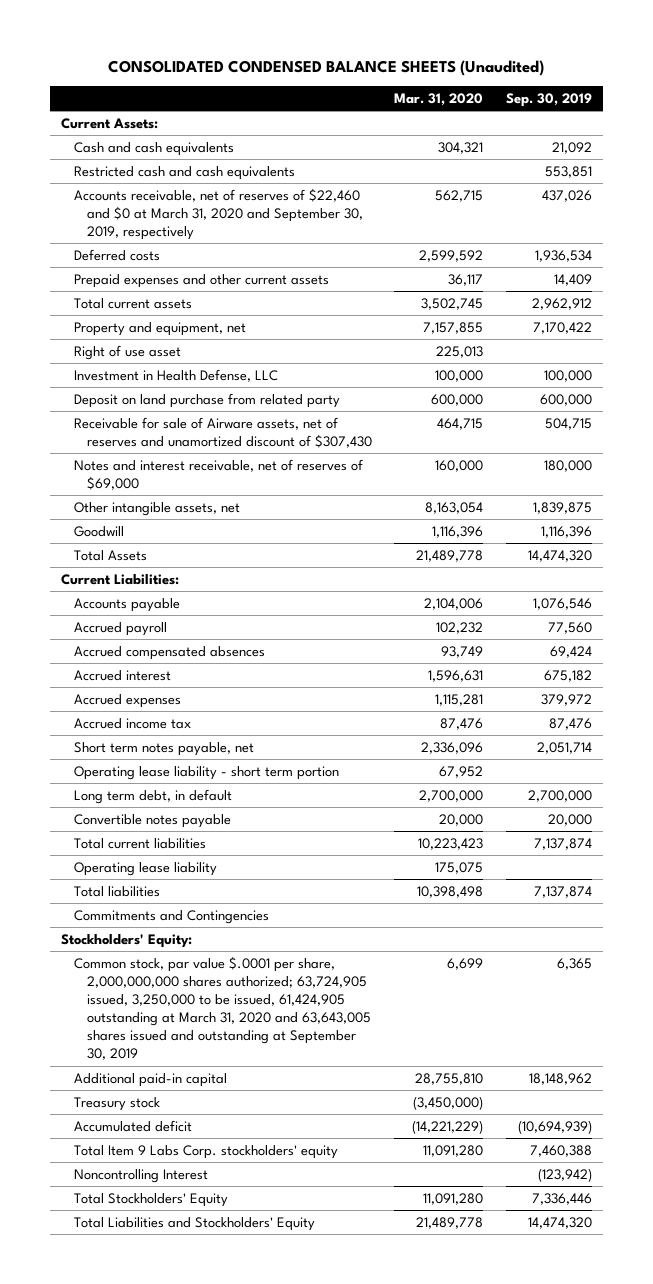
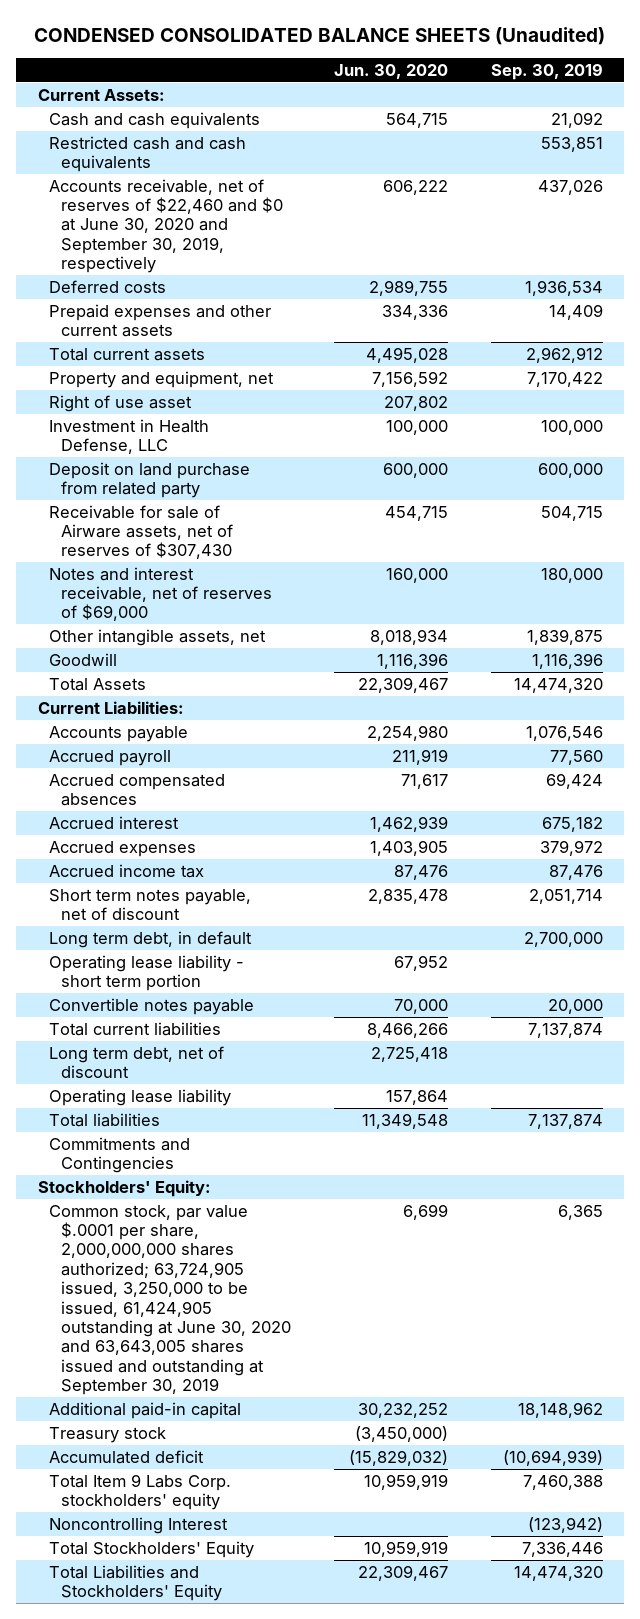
[108,59,545,76] CONSOLIDATED CONDENSED BALANCE SHEETS (Unaudited) -> [34,26,606,45] CONDENSED CONSOLIDATED BALANCE SHEETS (Unaudited)
[394,92,484,106] Mar. 31, 2020 -> none
none -> [333,63,448,79] Jun. 30, 2020
[73,187,363,240] Accounts receivable, net of reserves of $22,460 and $0 at March 31, 2020 and September 30, 2019, respectively -> [49,178,284,274] Accounts receivable, net of reserves of $22,460 and $0 at June 30, 2020 and September 30, 2019, respectively
[73,416,372,448] Receivable for sale of Airware assets, net of reserves and unamortized discount of $307,430 -> [49,504,234,560] Receivable for sale of Airware assets, net of reserves of $307,430
[73,741,254,756] Short term notes payable, net -> [49,888,252,921] Short term notes payable, net of discount
[73,765,339,780] Operating lease liability - short term portion -> [49,954,245,992] Operating lease liability - short term portion
none -> [49,1045,225,1079] Long term debt, net of discount
[73,955,371,1061] Common stock, par value $.0001 per share, 2,000,000,000 shares authorized; 63,724,905 issued, 3,250,000 to be issued, 61,424,905 outstanding at March 31, 2020 and 63,643,005 shares issued and outstanding at September 30, 2019 -> [49,1204,292,1396] Common stock, par value $.0001 per share, 2,000,000,000 shares authorized; 63,724,905 issued, 3,250,000 to be issued, 61,424,905 outstanding at June 30, 2020 and 63,643,005 shares issued and outstanding at September 30, 2019

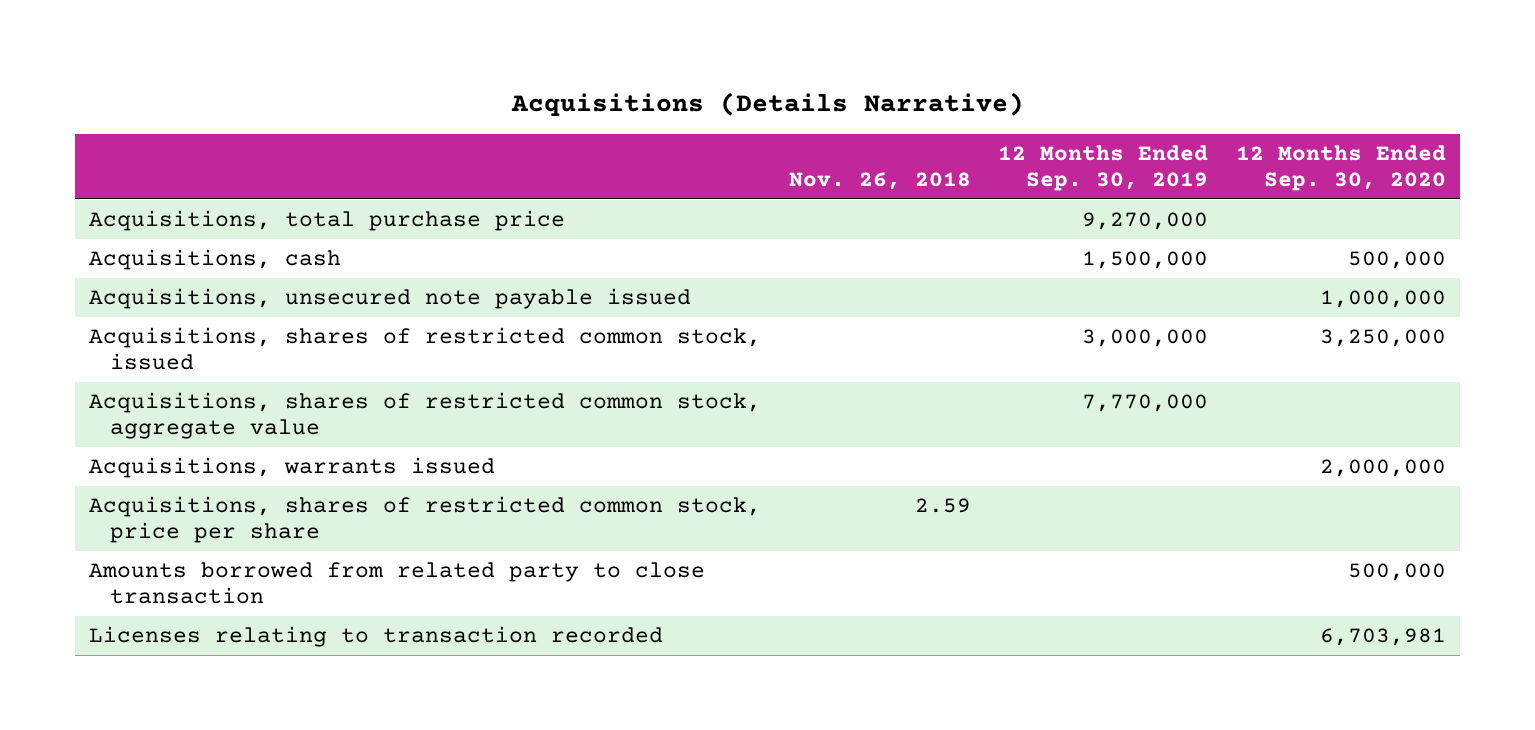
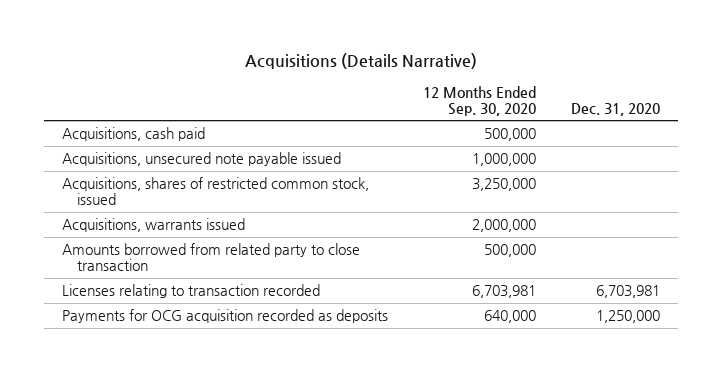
[788,172,971,191] Nov. 26, 2018 -> none
[998,144,1209,192] 12 Months Ended Sep. 30, 2019 -> none
none -> [571,102,661,116] Dec. 31, 2020
[89,210,566,232] Acquisitions, total purchase price -> none
[89,249,342,271] Acquisitions, cash -> [61,127,205,142] Acquisitions, cash paid
[89,392,762,440] Acquisitions, shares of restricted common stock, aggregate value -> none
[89,496,762,544] Acquisitions, shares of restricted common stock, price per share -> none
none -> [61,309,388,324] Payments for OCG acquisition recorded as deposits

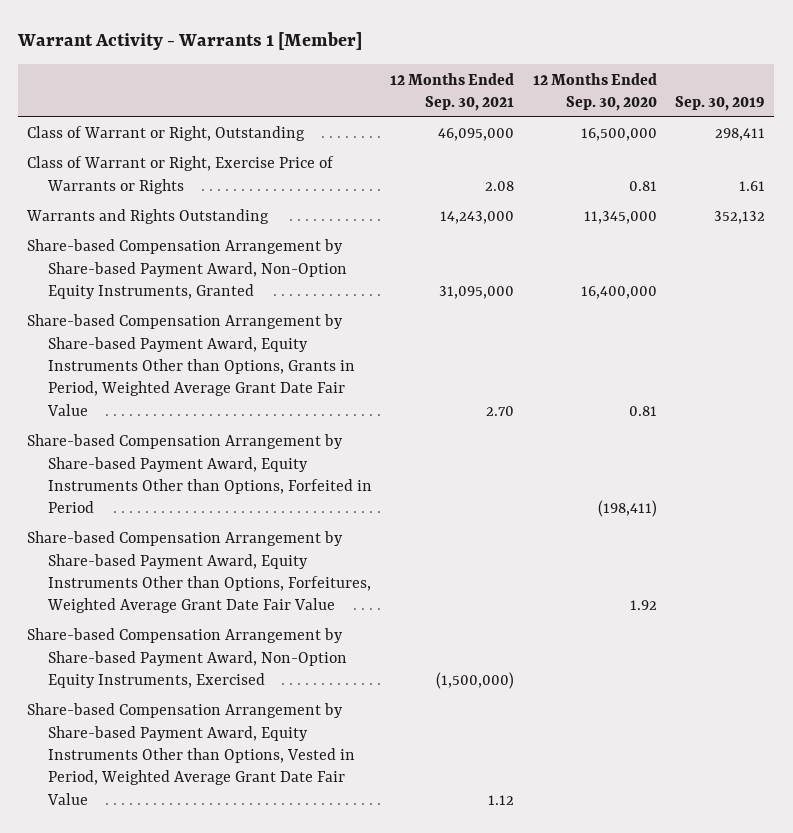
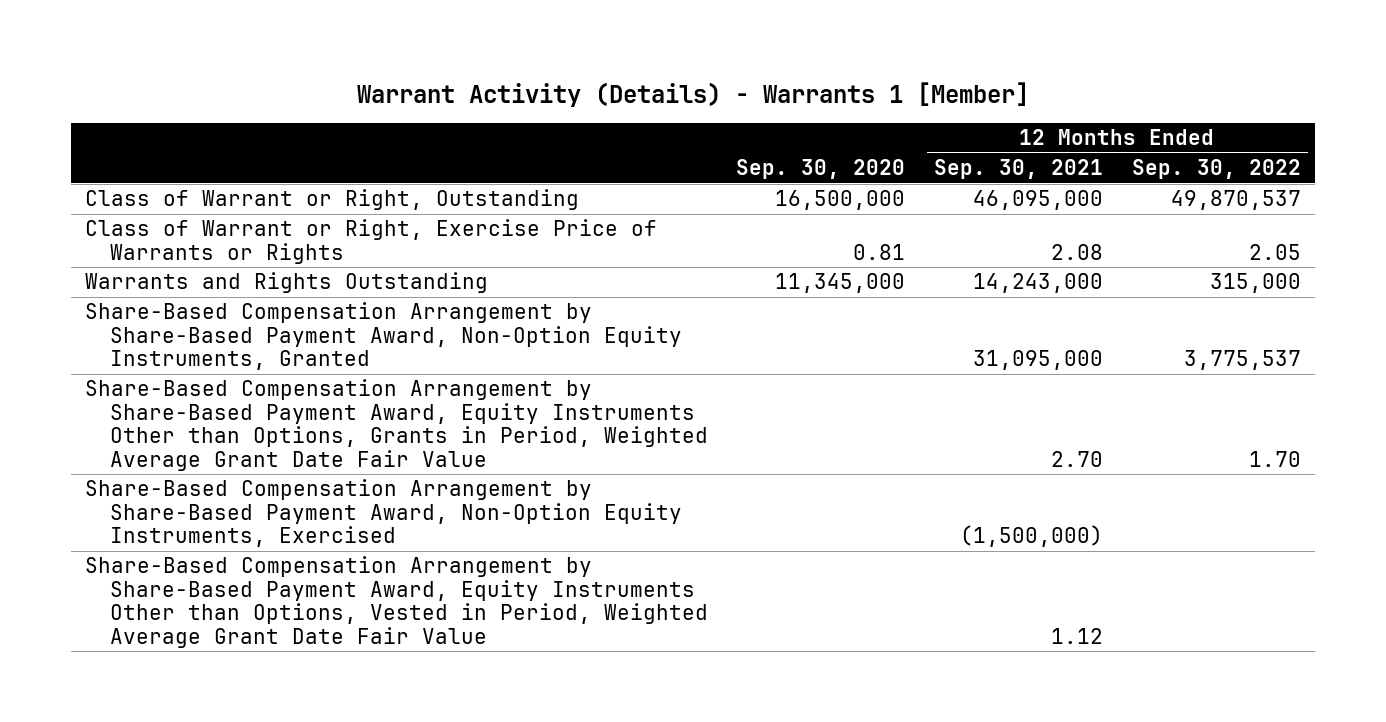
[17,32,363,51] Warrant Activity - Warrants 1 [Member] -> [356,81,1029,107] Warrant Activity (Details) - Warrants 1 [Member]
[532,72,657,111] 12 Months Ended Sep. 30, 2020 -> none
[675,95,766,111] Sep. 30, 2019 -> none
none -> [736,159,906,180] Sep. 30, 2020
none -> [1131,159,1301,180] Sep. 30, 2022
[27,434,373,514] Share-based Compensation Arrangement by Share-based Payment Award, Equity Instruments Other than Options, Forfeited in Period -> none
[27,531,372,614] Share-based Compensation Arrangement by Share-based Payment Award, Equity Instruments Other than Options, Forfeitures, Weighted Average Grant Date Fair Value -> none
[27,239,348,300] Share-based Compensation Arrangement by Share-based Payment Award, Non-Option Equity Instruments, Granted -> [85,302,682,371] Share-Based Compensation Arrangement by Share-Based Payment Award, Non-Option Equity Instruments, Granted
[27,314,356,416] Share-based Compensation Arrangement by Share-based Payment Award, Equity Instruments Other than Options, Grants in Period, Weighted Average Grant Date Fair Value -> [85,379,708,471] Share-Based Compensation Arrangement by Share-Based Payment Award, Equity Instruments Other than Options, Grants in Period, Weighted Average Grant Date Fair Value
[27,628,348,689] Share-based Compensation Arrangement by Share-based Payment Award, Non-Option Equity Instruments, Exercised -> [85,479,682,548] Share-Based Compensation Arrangement by Share-Based Payment Award, Non-Option Equity Instruments, Exercised
[27,703,356,805] Share-based Compensation Arrangement by Share-based Payment Award, Equity Instruments Other than Options, Vested in Period, Weighted Average Grant Date Fair Value -> [85,556,708,648] Share-Based Compensation Arrangement by Share-Based Payment Award, Equity Instruments Other than Options, Vested in Period, Weighted Average Grant Date Fair Value

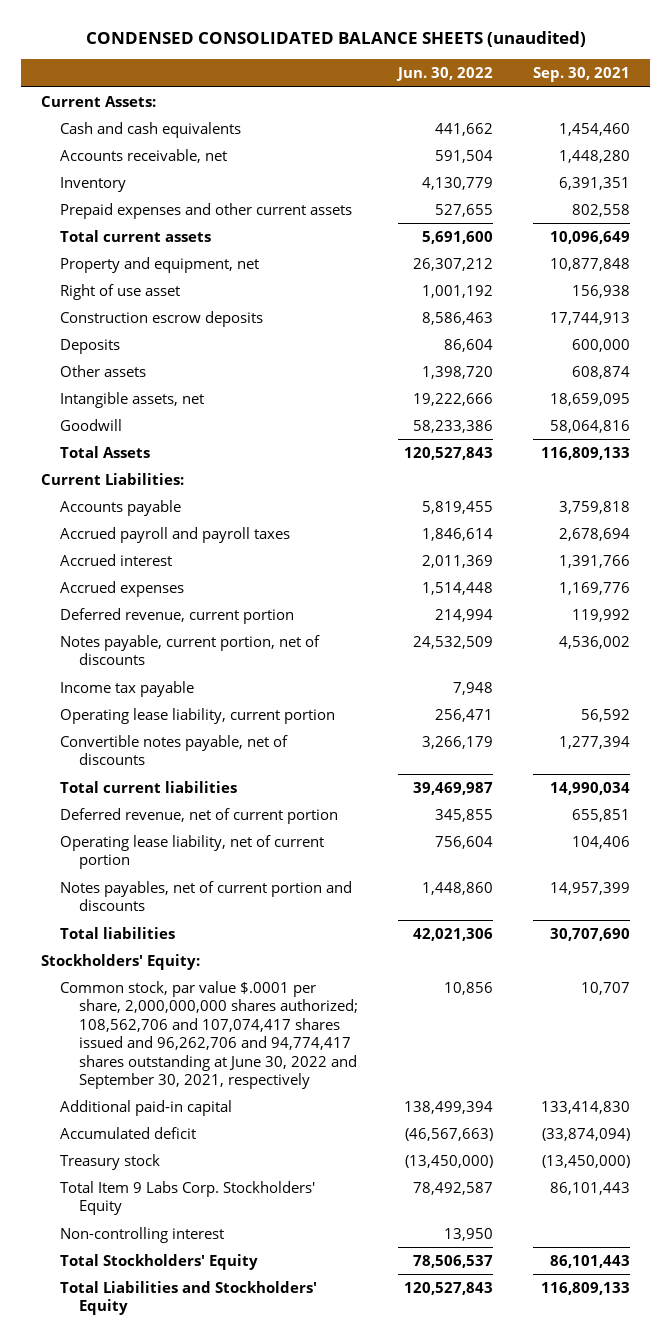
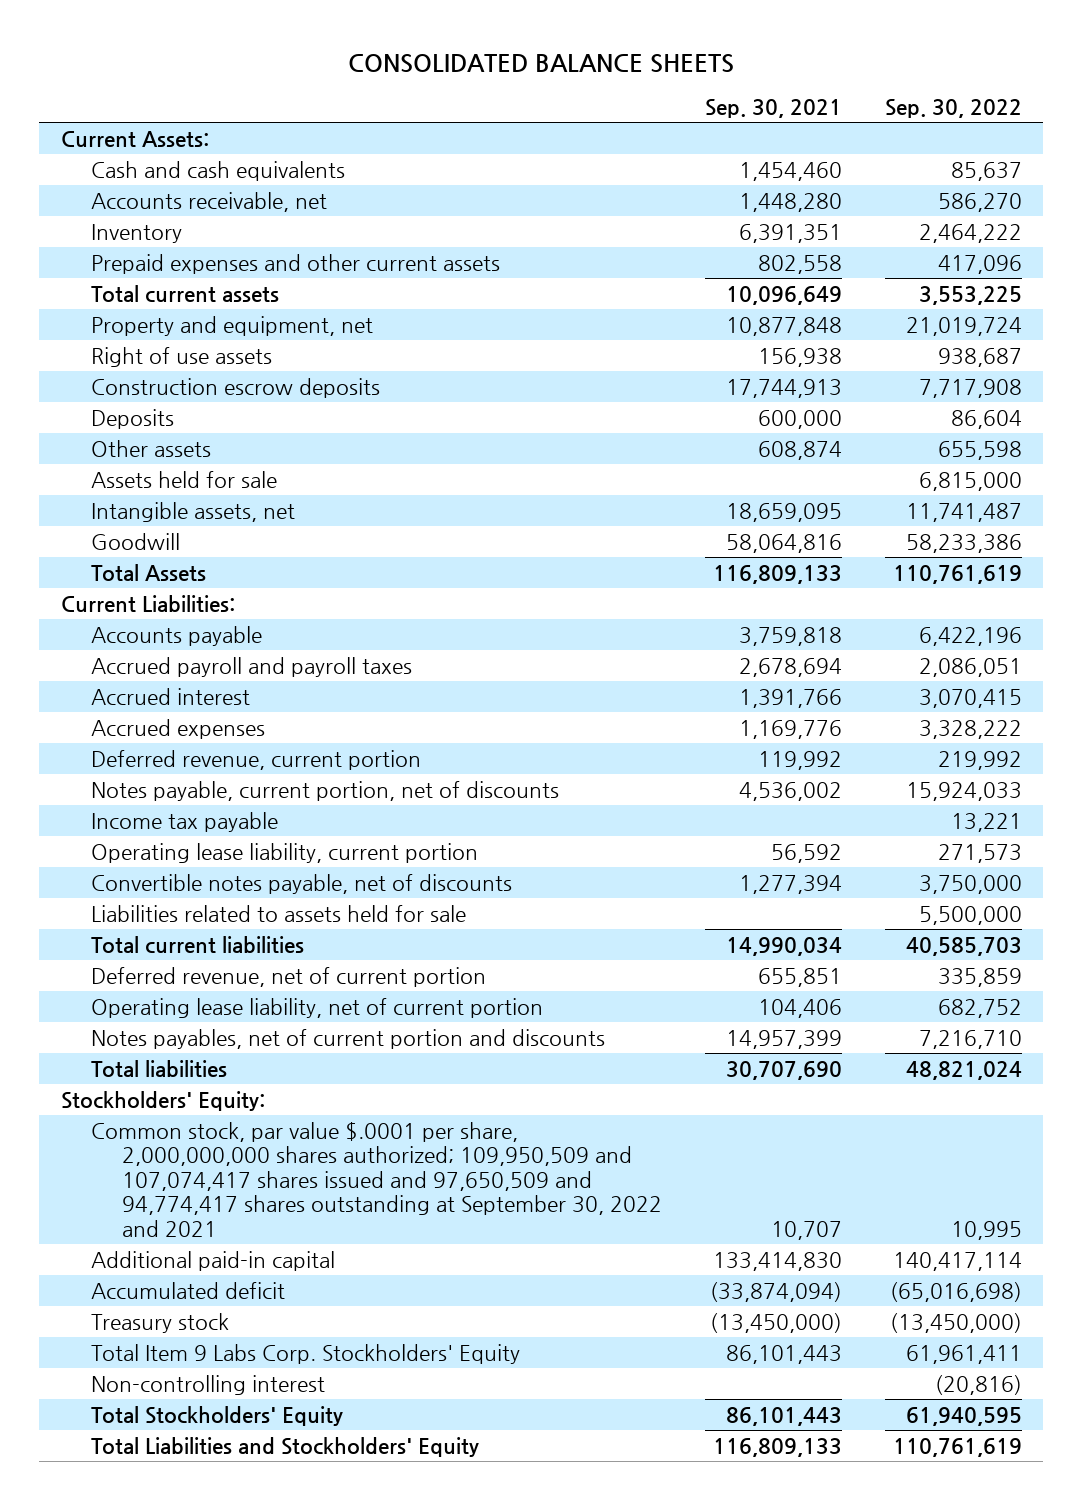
[85,31,586,48] CONDENSED CONSOLIDATED BALANCE SHEETS (unaudited) -> [348,54,735,74] CONSOLIDATED BALANCE SHEETS
[396,67,494,82] Jun. 30, 2022 -> none
none -> [884,99,1022,119] Sep. 30, 2022
[60,284,181,301] Right of use asset -> [91,346,273,367] Right of use assets
none -> [91,470,278,488] Assets held for sale
none -> [91,904,467,922] Liabilities related to assets held for sale
[60,981,358,1089] Common stock, par value $.0001 per share, 2,000,000,000 shares authorized; 108,562,706 and 107,074,417 shares issued and 96,262,706 and 94,774,417 shares outstanding at June 30, 2022 and September 30, 2021, respectively -> [91,1121,663,1237] Common stock, par value $.0001 per share, 2,000,000,000 shares authorized; 109,950,509 and 107,074,417 shares issued and 97,650,509 and 94,774,417 shares outstanding at September 30, 2022 and 2021

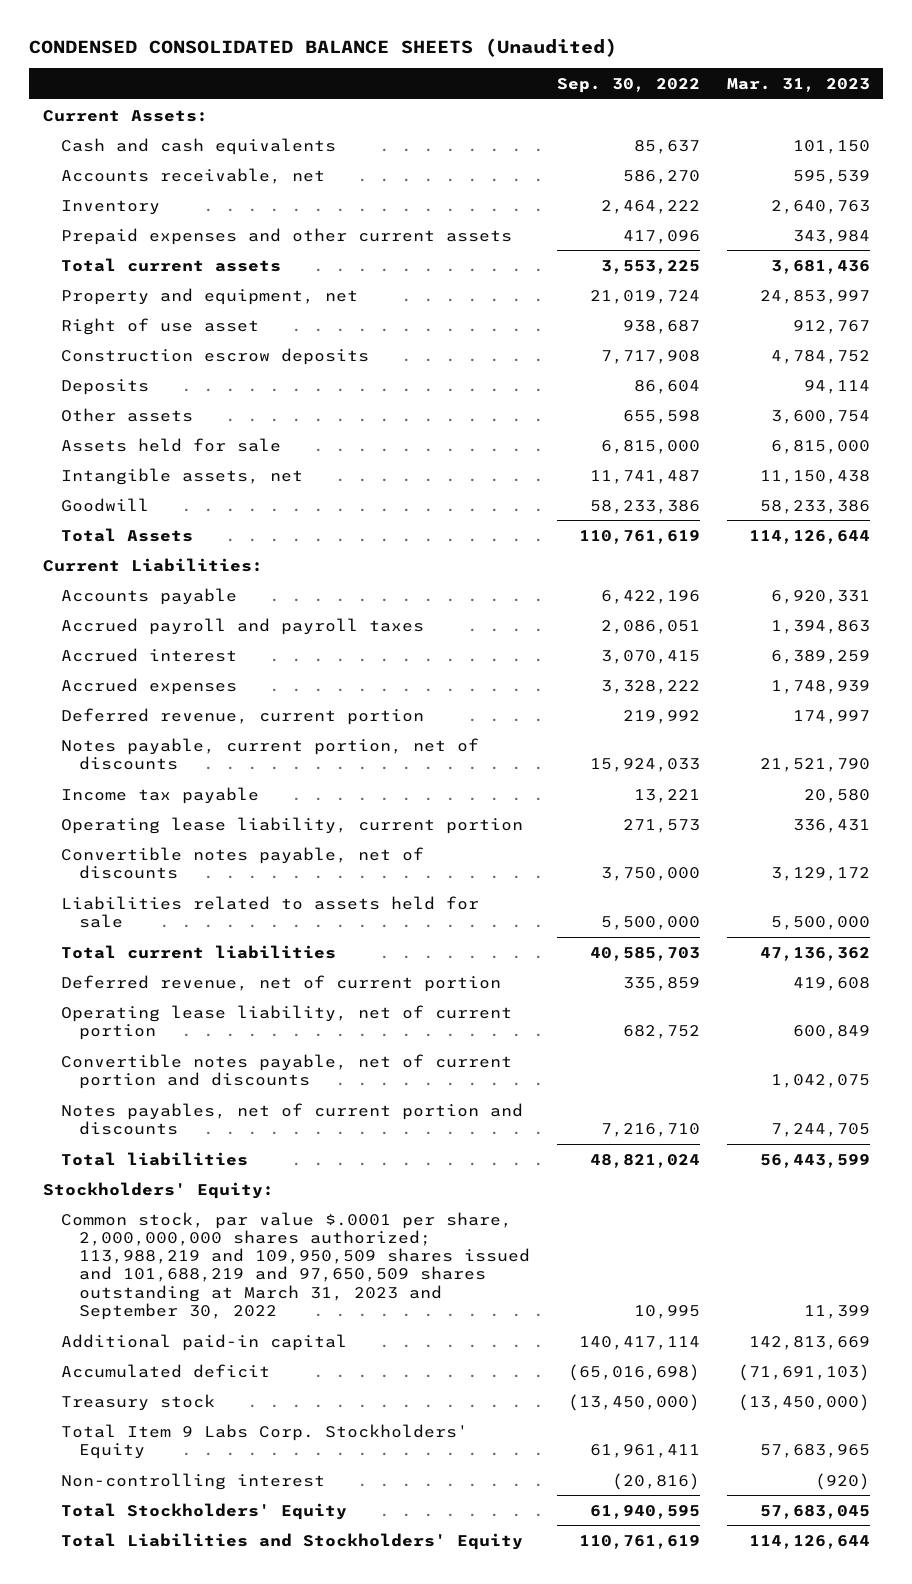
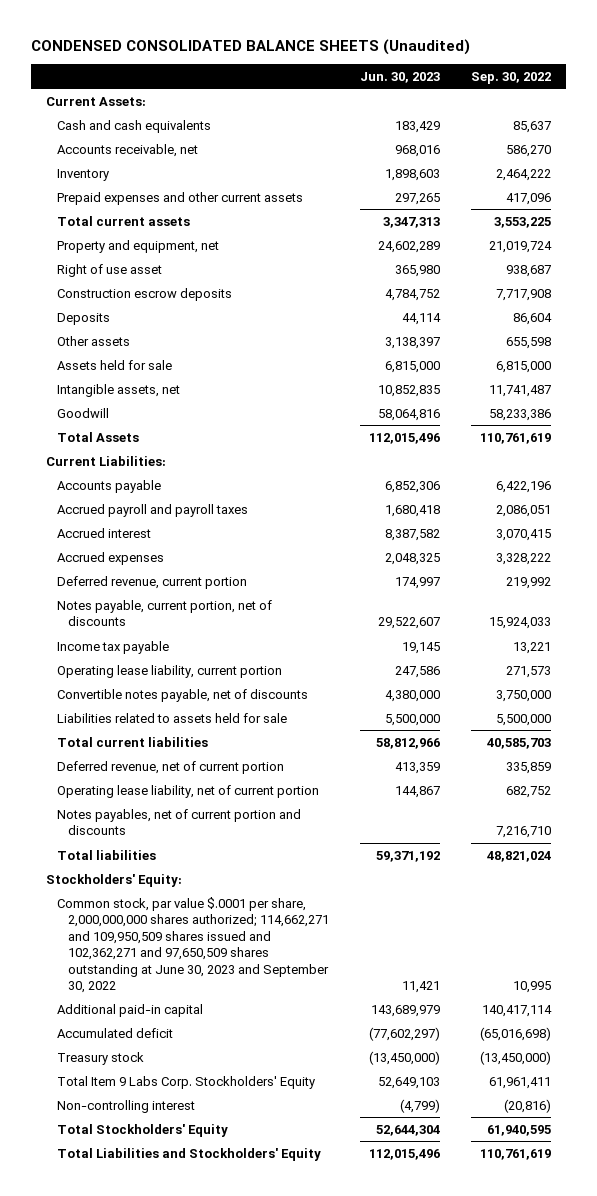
[726,77,870,92] Mar. 31, 2023 -> none
none -> [360,71,441,83] Jun. 30, 2023
[61,1053,513,1089] Convertible notes payable, net of current portion and discounts -> none
[61,1211,531,1320] Common stock, par value $.0001 per share, 2,000,000,000 shares authorized; 113,988,219 and 109,950,509 shares issued and 101,688,219 and 97,650,509 shares outstanding at March 31, 2023 and September 30, 2022 -> [57,896,330,994] Common stock, par value $.0001 per share, 2,000,000,000 shares authorized; 114,662,271 and 109,950,509 shares issued and 102,362,271 and 97,650,509 shares outstanding at June 30, 2023 and September 30, 2022

